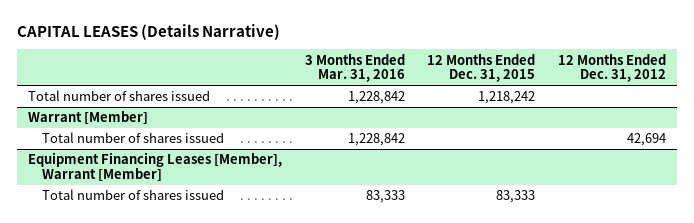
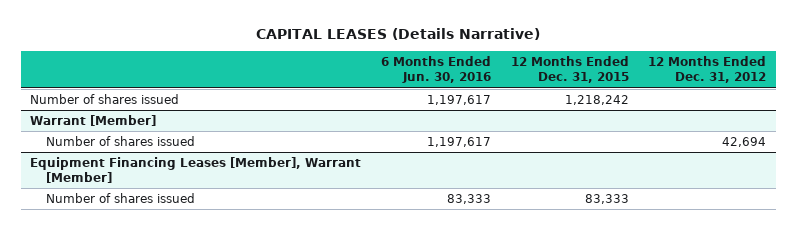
[304,53,405,83] 3 Months Ended Mar. 31, 2016 -> none
none -> [381,56,492,84] 6 Months Ended Jun. 30, 2016
[28,90,211,102] Total number of shares issued -> [30,94,180,105] Number of shares issued
[42,132,225,144] Total number of shares issued -> [45,136,195,147] Number of shares issued
[42,189,225,201] Total number of shares issued -> [45,193,195,204] Number of shares issued

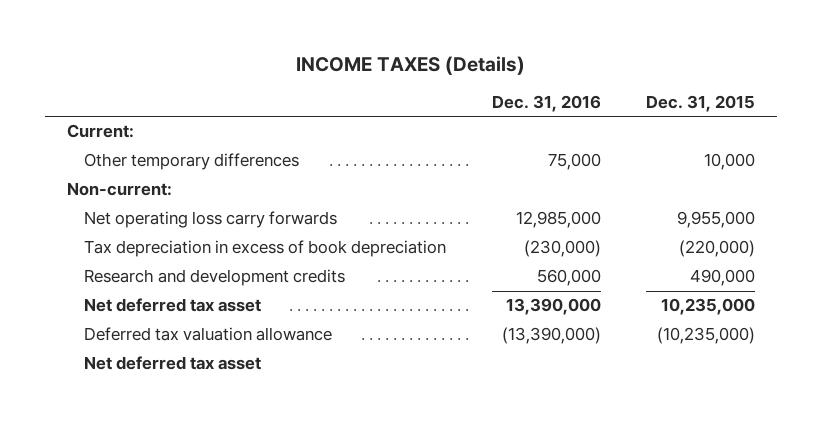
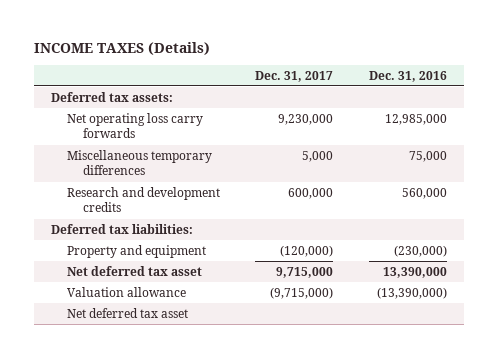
[645,95,755,113] Dec. 31, 2015 -> none
none -> [255,70,334,82] Dec. 31, 2017
[84,153,300,171] Other temporary differences -> none
[67,182,173,197] Non-current: -> none
[67,124,135,139] Current: -> [51,91,174,102] Deferred tax assets:
[84,240,447,258] Tax depreciation in excess of book depreciation -> none
none -> [66,149,212,176] Miscellaneous temporary differences
none -> [51,223,194,234] Deferred tax liabilities:
none -> [66,244,206,258] Property and equipment
[84,327,333,342] Deferred tax valuation allowance -> [66,286,186,297] Valuation allowance

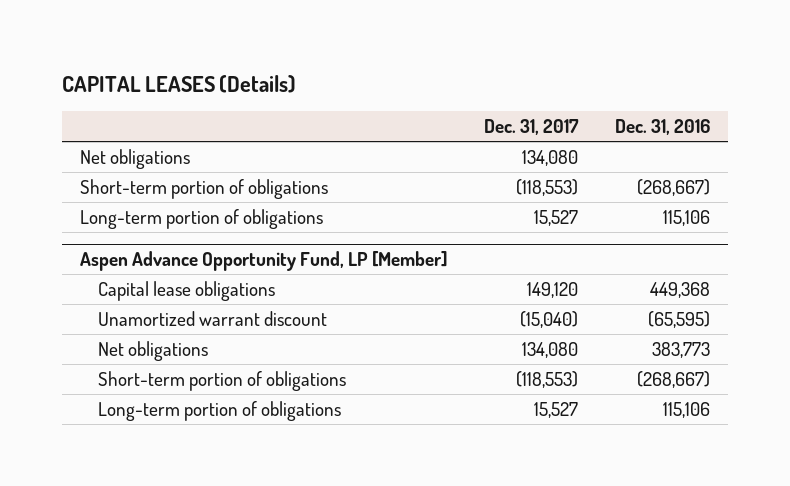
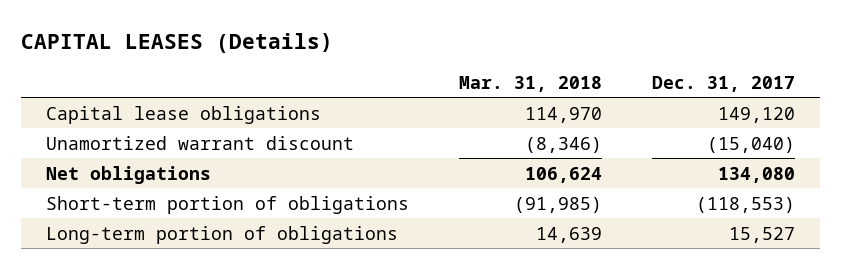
[614,119,710,136] Dec. 31, 2016 -> none
none -> [459,75,603,92] Mar. 31, 2018
[80,148,191,169] Net obligations -> none
[80,178,329,199] Short-term portion of obligations -> none
[80,208,324,229] Long-term portion of obligations -> none
[80,251,449,272] Aspen Advance Opportunity Fund, LP [Member] -> none

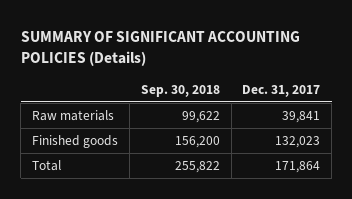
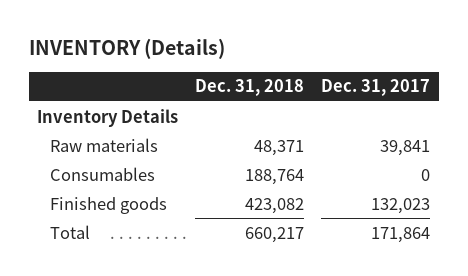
[20,30,300,66] SUMMARY OF SIGNIFICANT ACCOUNTING POLICIES (Details) -> [29,38,226,60] INVENTORY (Details)
[140,84,220,97] Sep. 30, 2018 -> none
none -> [195,79,305,97] Dec. 31, 2018
none -> [37,108,179,127] Inventory Details
none -> [49,166,155,181] Consumables

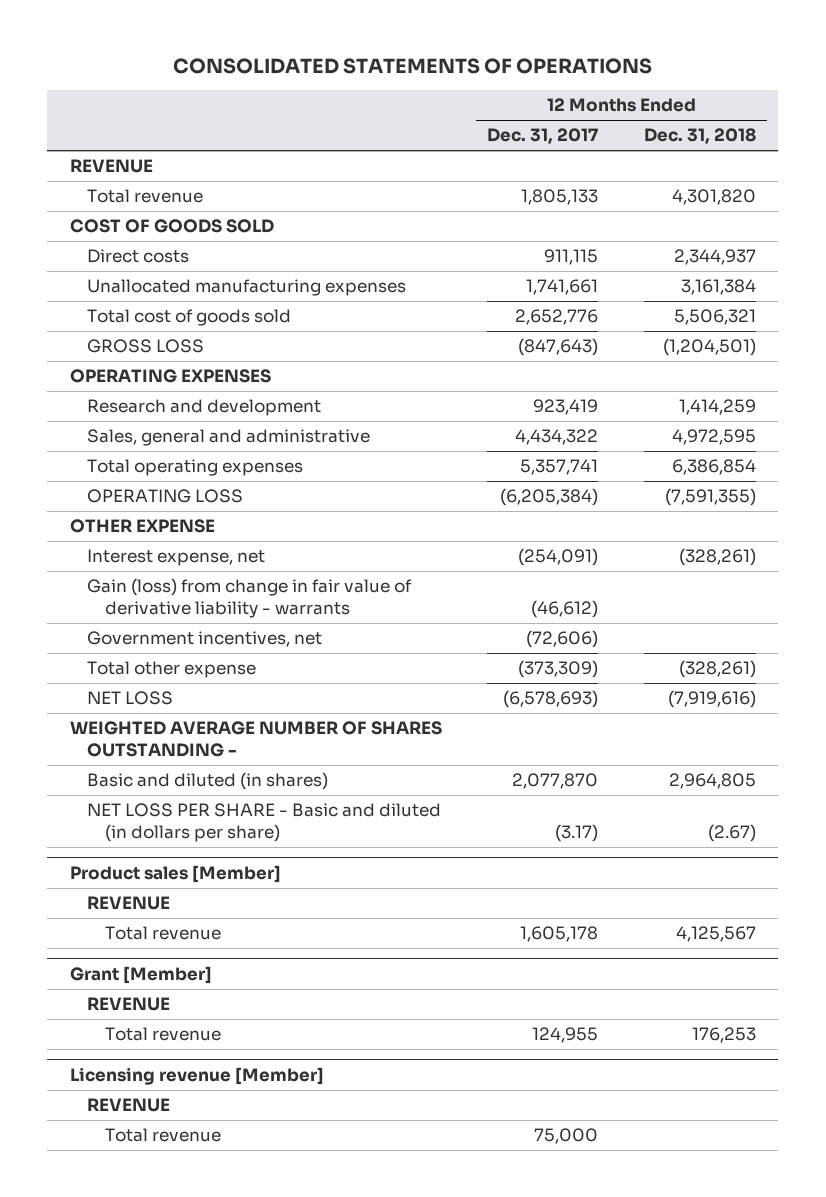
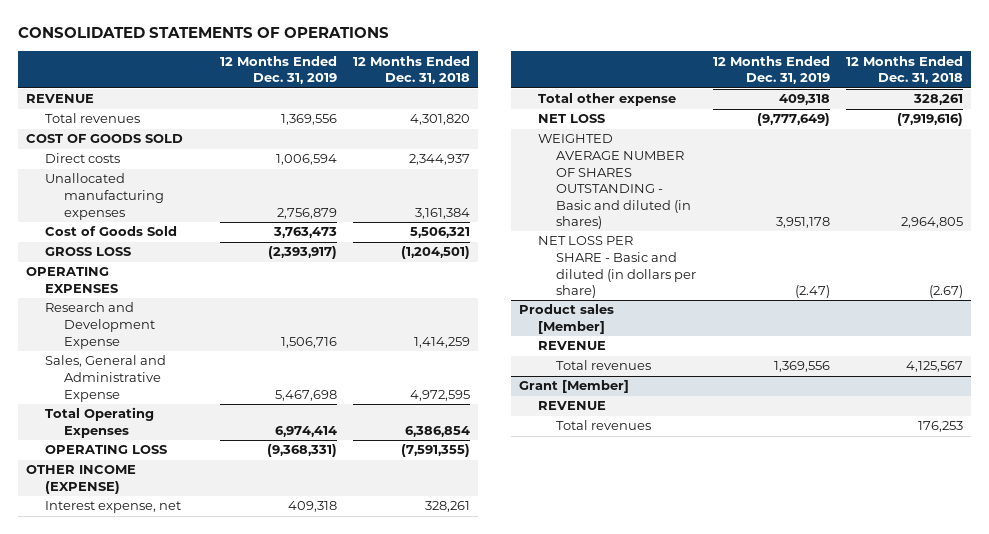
[487,128,599,145] Dec. 31, 2017 -> none
none -> [219,55,337,85] 12 Months Ended Dec. 31, 2019
[87,189,204,204] Total revenue -> [44,113,140,124] Total revenues
[87,309,292,327] Total cost of goods sold -> [44,226,177,237] Cost of Goods Sold
[87,399,322,417] Research and development -> [44,302,155,349] Research and Development Expense
[87,429,371,447] Sales, general and administrative -> [44,355,166,402] Sales, General and Administrative Expense
[87,459,304,477] Total operating expenses -> [44,407,154,439] Total Operating Expenses
[87,578,413,618] Gain (loss) from change in fair value of derivative liability - warrants -> none
[87,631,323,648] Government incentives, net -> none
[69,519,215,534] OTHER EXPENSE -> [26,465,137,495] OTHER INCOME (EXPENSE)
[678,548,756,567] (328,261) -> [424,501,470,513] 328,261
[678,660,756,679] (328,261) -> [912,94,963,106] 328,261
[69,721,442,757] WEIGHTED AVERAGE NUMBER OF SHARES OUTSTANDING - -> none
[87,772,329,791] Basic and diluted (in shares) -> [537,134,692,230] WEIGHTED AVERAGE NUMBER OF SHARES OUTSTANDING - Basic and diluted (in shares)
[104,926,221,941] Total revenue -> [556,360,652,371] Total revenues
[69,1067,324,1086] Licensing revenue [Member] -> none
[87,1098,171,1113] REVENUE -> none
[104,1128,221,1143] Total revenue -> none
[104,1027,221,1042] Total revenue -> [556,420,652,431] Total revenues

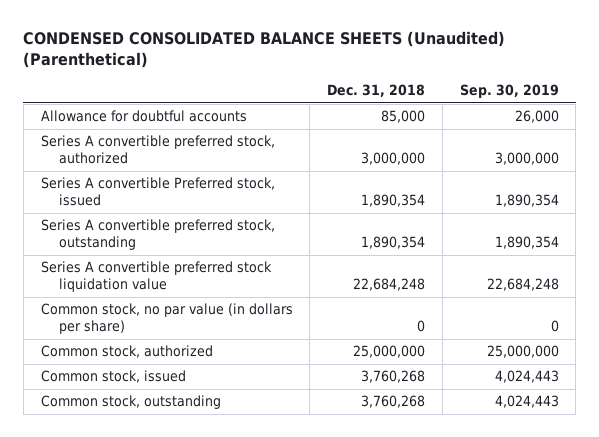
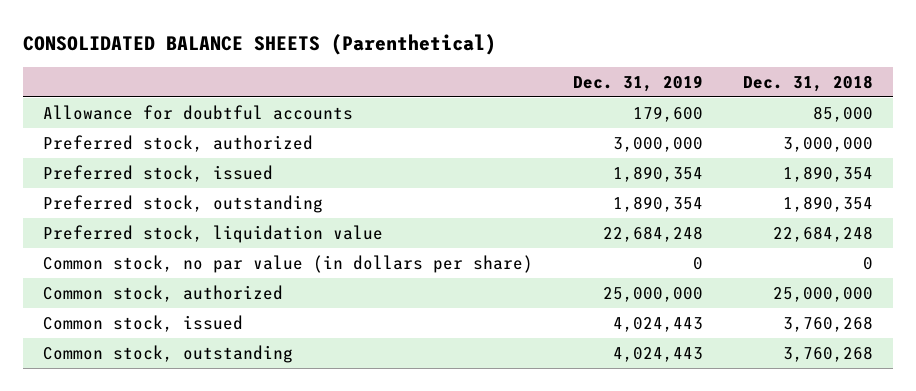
[23,31,506,68] CONDENSED CONSOLIDATED BALANCE SHEETS (Unaudited) (Parenthetical) -> [23,33,497,55] CONSOLIDATED BALANCE SHEETS (Parenthetical)
[459,84,559,99] Sep. 30, 2019 -> none
none -> [573,74,704,92] Dec. 31, 2019
[40,135,275,165] Series A convertible preferred stock, authorized -> [43,135,314,153] Preferred stock, authorized
[40,177,275,207] Series A convertible Preferred stock, issued -> [43,165,274,183] Preferred stock, issued
[40,219,275,251] Series A convertible preferred stock, outstanding -> [43,195,324,214] Preferred stock, outstanding
[40,261,272,293] Series A convertible preferred stock liquidation value -> [43,225,384,244] Preferred stock, liquidation value

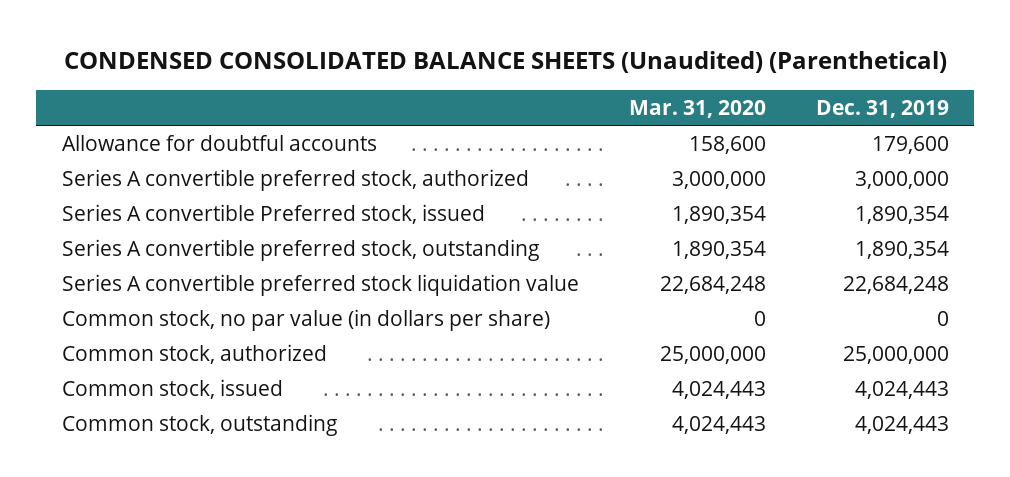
[23,33,497,55] CONSOLIDATED BALANCE SHEETS (Parenthetical) -> [64,51,948,74] CONDENSED CONSOLIDATED BALANCE SHEETS (Unaudited) (Parenthetical)
[743,74,874,92] Dec. 31, 2018 -> none
none -> [628,100,766,119] Mar. 31, 2020
[43,135,314,153] Preferred stock, authorized -> [61,169,529,192] Series A convertible preferred stock, authorized
[43,165,274,183] Preferred stock, issued -> [61,204,485,225] Series A convertible Preferred stock, issued
[43,195,324,214] Preferred stock, outstanding -> [61,239,540,262] Series A convertible preferred stock, outstanding
[43,225,384,244] Preferred stock, liquidation value -> [61,274,579,297] Series A convertible preferred stock liquidation value

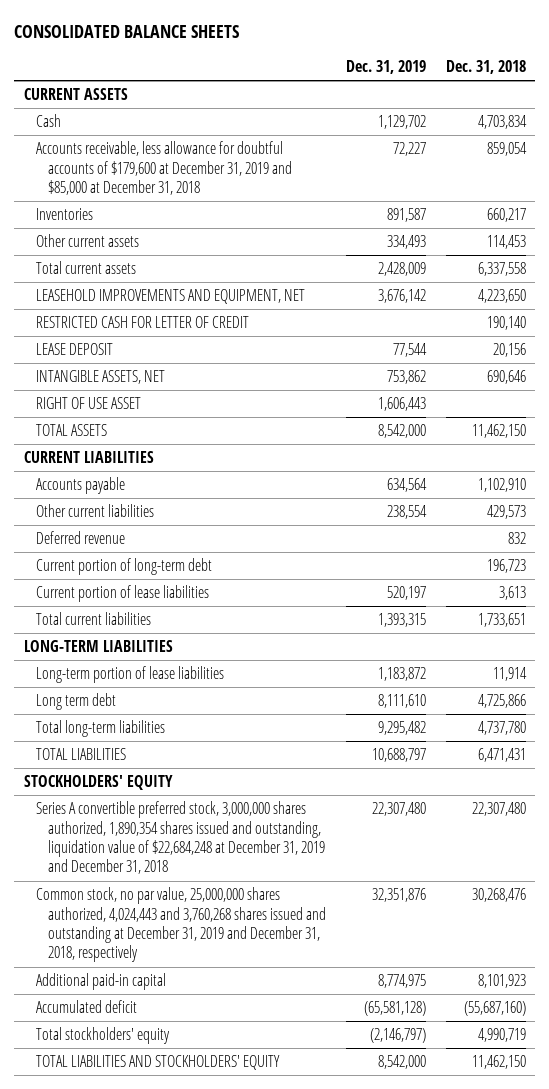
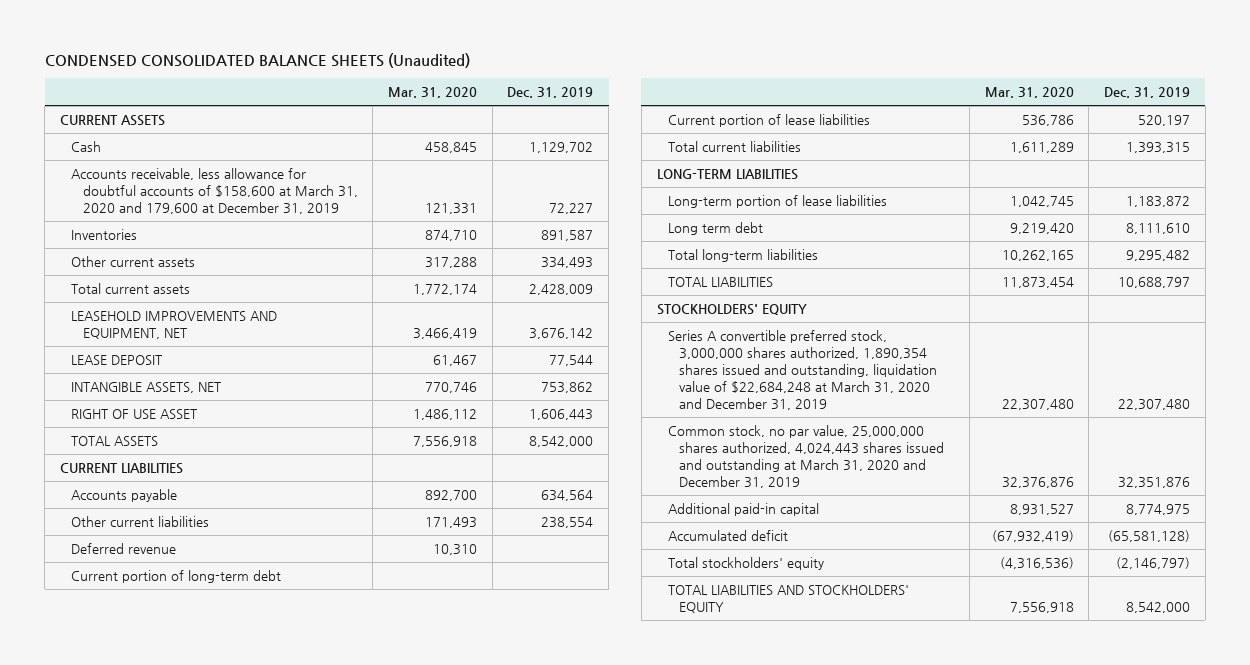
[13,24,239,38] CONSOLIDATED BALANCE SHEETS -> [44,53,470,69] CONDENSED CONSOLIDATED BALANCE SHEETS (Unaudited)
[445,60,526,75] Dec. 31, 2018 -> none
none -> [388,87,478,99] Mar. 31, 2020
[35,141,292,195] Accounts receivable, less allowance for doubtful accounts of $179,600 at December 31, 2019 and $85,000 at December 31, 2018 -> [71,168,358,214] Accounts receivable, less allowance for doubtful accounts of $158,600 at March 31, 2020 and 179,600 at December 31, 2019
[35,316,249,329] RESTRICTED CASH FOR LETTER OF CREDIT -> none
[35,801,325,875] Series A convertible preferred stock, 3,000,000 shares authorized, 1,890,354 shares issued and outstanding, liquidation value of $22,684,248 at December 31, 2019 and December 31, 2018 -> [667,330,938,410] Series A convertible preferred stock, 3,000,000 shares authorized, 1,890,354 shares issued and outstanding, liquidation value of $22,684,248 at March 31, 2020 and December 31, 2019
[35,887,326,963] Common stock, no par value, 25,000,000 shares authorized, 4,024,443 and 3,760,268 shares issued and outstanding at December 31, 2019 and December 31, 2018, respectively -> [667,425,945,488] Common stock, no par value, 25,000,000 shares authorized, 4,024,443 shares issued and outstanding at March 31, 2020 and December 31, 2019

